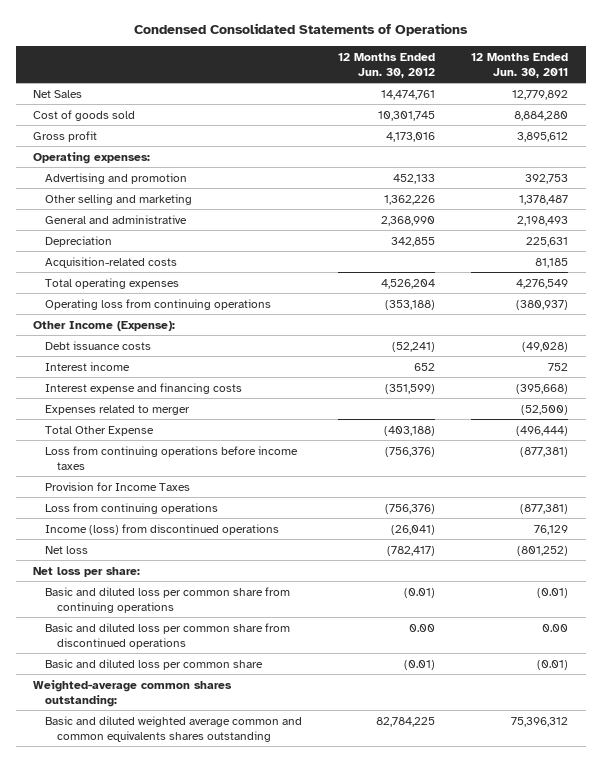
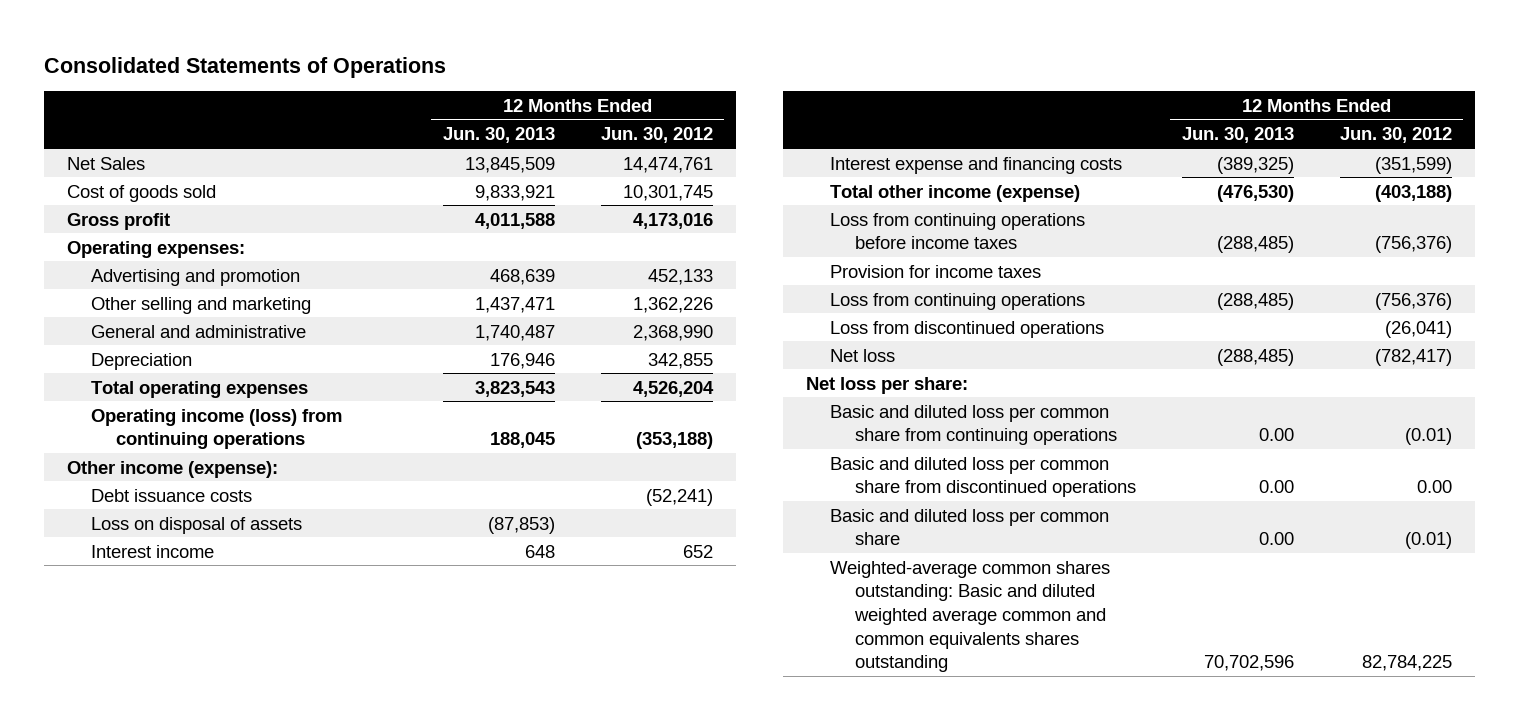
[133,23,468,37] Condensed Consolidated Statements of Operations -> [43,56,446,78] Consolidated Statements of Operations
[470,53,568,78] 12 Months Ended Jun. 30, 2011 -> none
none -> [442,127,555,144] Jun. 30, 2013
[45,256,178,268] Acquisition-related costs -> none
[45,298,272,310] Operating loss from continuing operations -> [91,408,343,450] Operating income (loss) from continuing operations
[33,320,176,331] Other Income (Expense): -> [66,460,278,478] Other income (expense):
none -> [91,516,303,534] Loss on disposal of assets
[45,404,191,415] Expenses related to merger -> none
[45,425,155,436] Total Other Expense -> [830,184,1081,202] Total other income (expense)
[45,481,191,491] Provision for Income Taxes -> [830,264,1042,278] Provision for income taxes
[45,523,280,535] Income (loss) from discontinued operations -> [830,320,1105,338] Loss from discontinued operations
[33,679,233,707] Weighted-average common shares outstanding: -> none
[45,715,303,742] Basic and diluted weighted average common and common equivalents shares outstanding -> [830,560,1111,673] Weighted-average common shares outstanding: Basic and diluted weighted average common and common equivalents shares outstanding

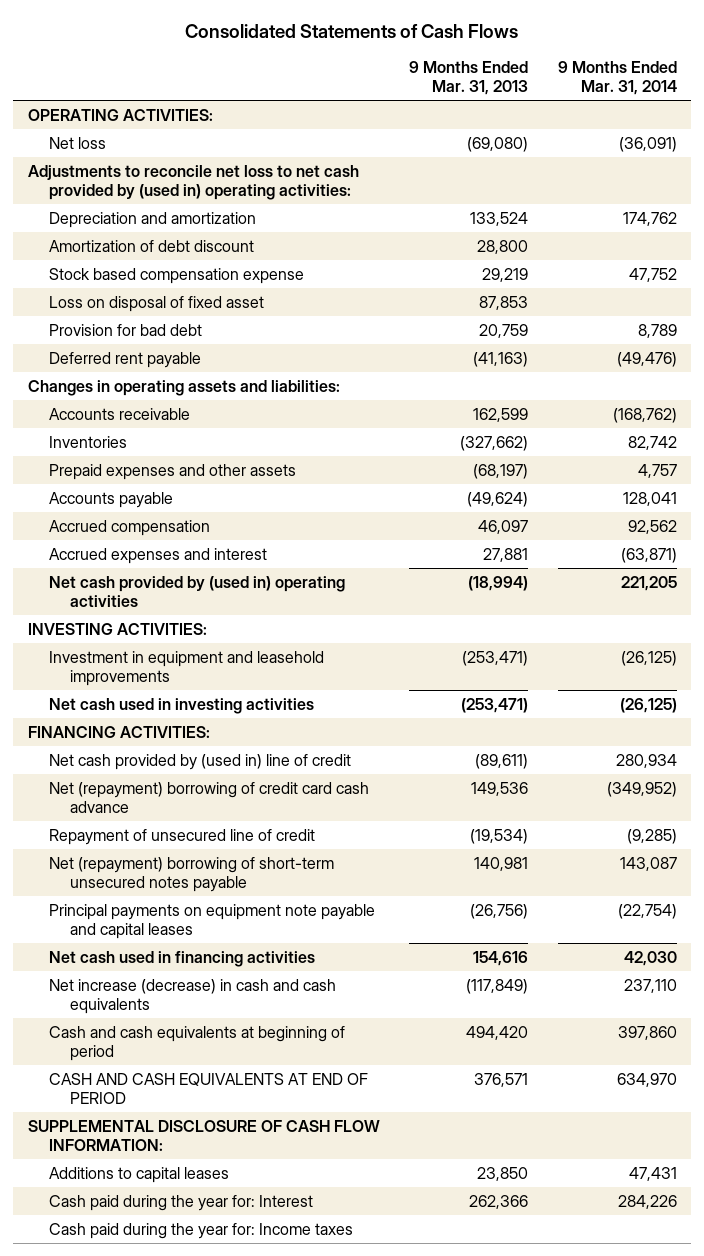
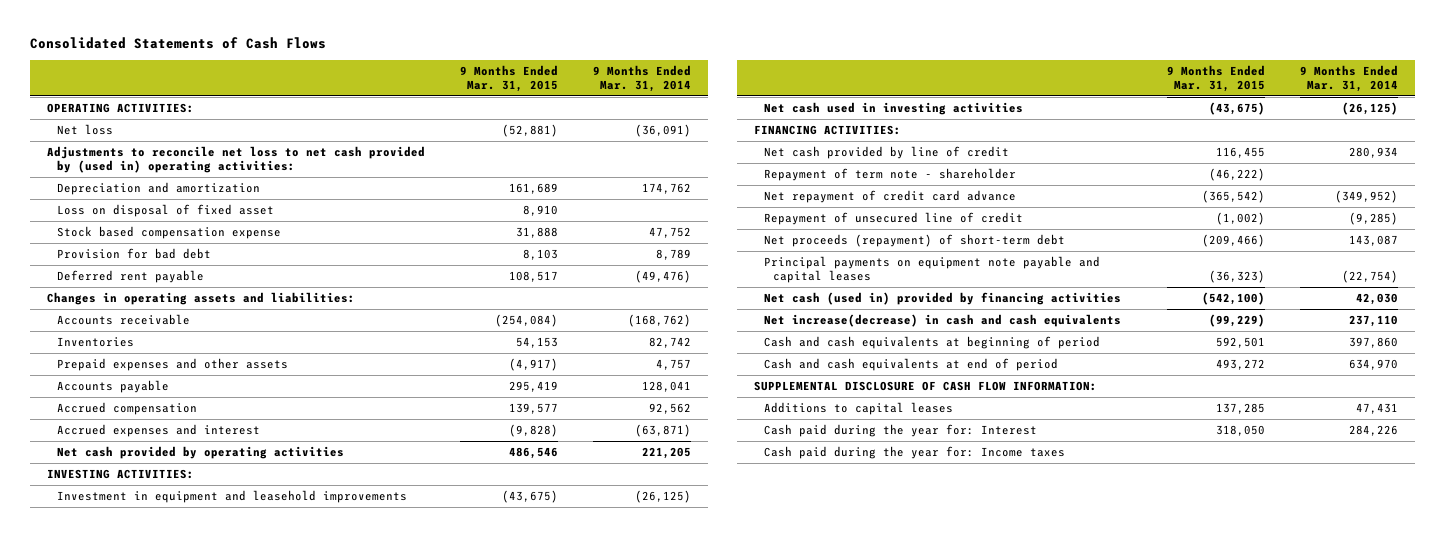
[409,61,529,96] 9 Months Ended Mar. 31, 2013 -> none
none -> [460,65,559,92] 9 Months Ended Mar. 31, 2015
[48,239,254,252] Amortization of debt discount -> none
[48,267,304,284] Stock based compensation expense -> [56,226,281,240] Stock based compensation expense
[48,575,345,607] Net cash provided by (used in) operating activities -> [56,446,344,460] Net cash provided by operating activities
[48,753,351,770] Net cash provided by (used in) line of credit -> [763,146,1009,160] Net cash provided by line of credit
none -> [763,168,1016,182] Repayment of term note - shareholder
[48,781,369,813] Net (repayment) borrowing of credit card cash advance -> [763,190,1016,204] Net repayment of credit card advance
[48,856,334,892] Net (repayment) borrowing of short-term unsecured notes payable -> [763,234,1065,248] Net proceeds (repayment) of short-term debt
[48,950,315,967] Net cash used in financing activities -> [763,292,1121,306] Net cash (used in) provided by financing activities
[48,978,336,1014] Net increase (decrease) in cash and cash equivalents -> [763,314,1121,328] Net increase(decrease) in cash and cash equivalents
[48,1072,368,1104] CASH AND CASH EQUIVALENTS AT END OF PERIOD -> [763,358,1058,372] Cash and cash equivalents at end of period

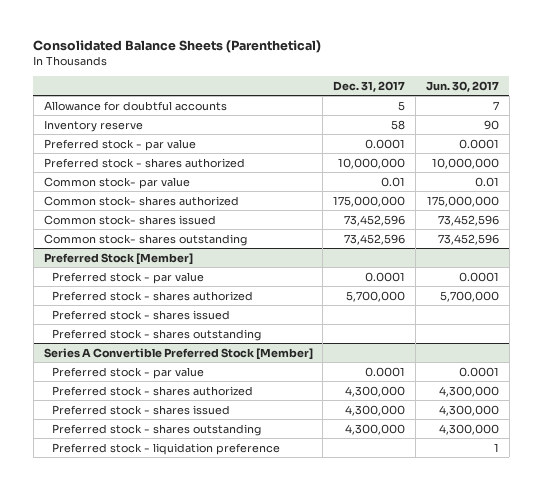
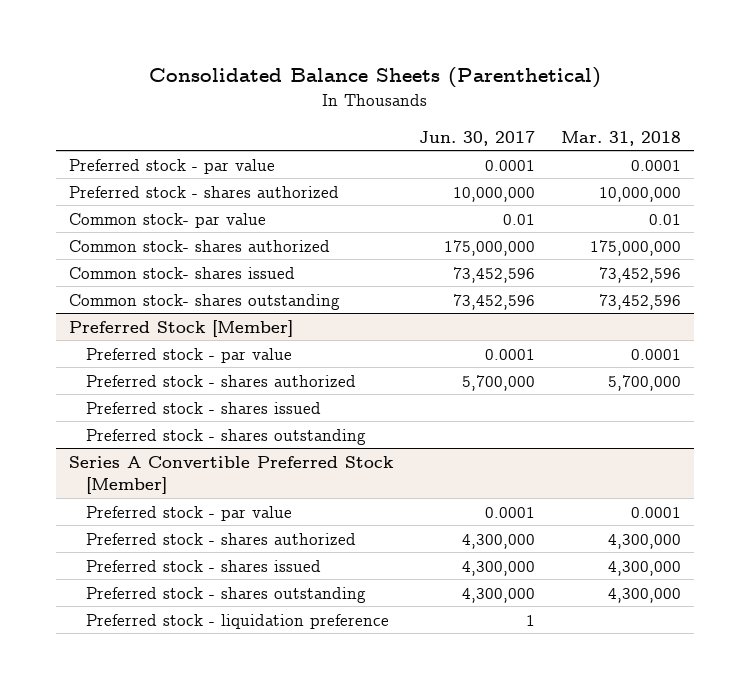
[333,80,406,92] Dec. 31, 2017 -> none
none -> [561,130,682,146] Mar. 31, 2018
[43,100,227,111] Allowance for doubtful accounts -> none
[43,119,143,132] Inventory reserve -> none

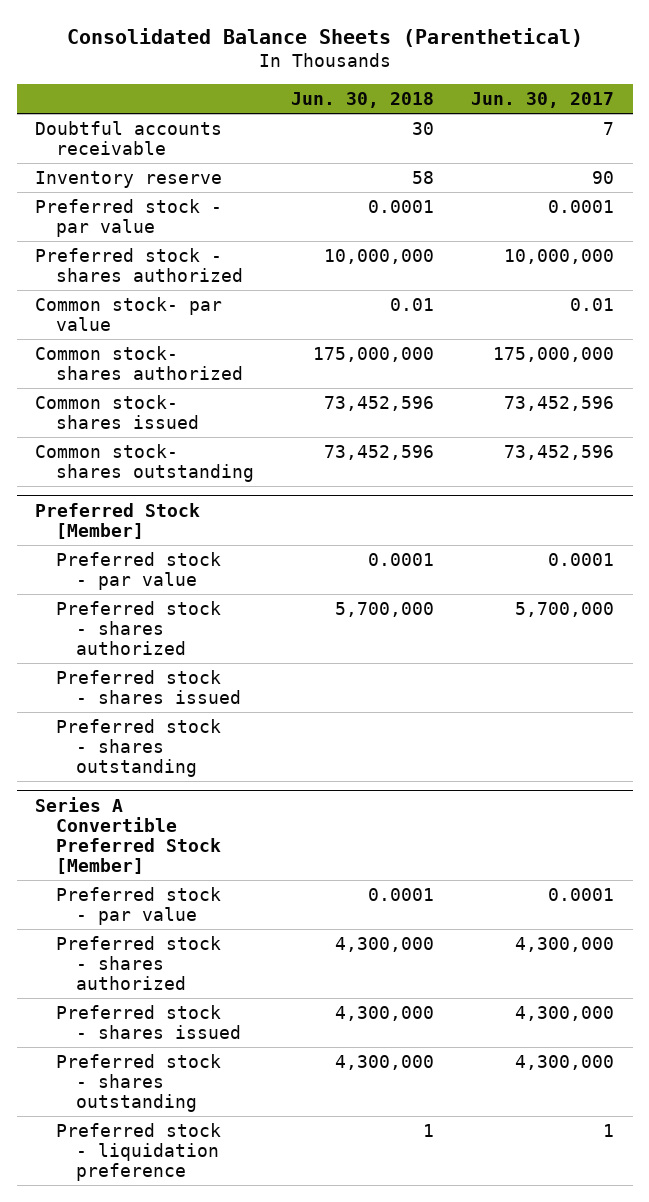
[561,130,682,146] Mar. 31, 2018 -> none
none -> [290,92,434,109] Jun. 30, 2018
none -> [35,120,223,155] Doubtful accounts receivable
none -> [35,170,223,188] Inventory reserve

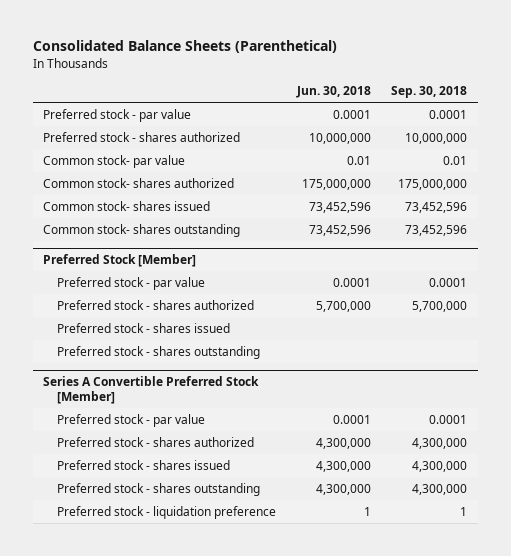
[471,92,615,109] Jun. 30, 2017 -> none
none -> [391,86,468,99] Sep. 30, 2018
[35,120,223,155] Doubtful accounts receivable -> none
[35,170,223,188] Inventory reserve -> none

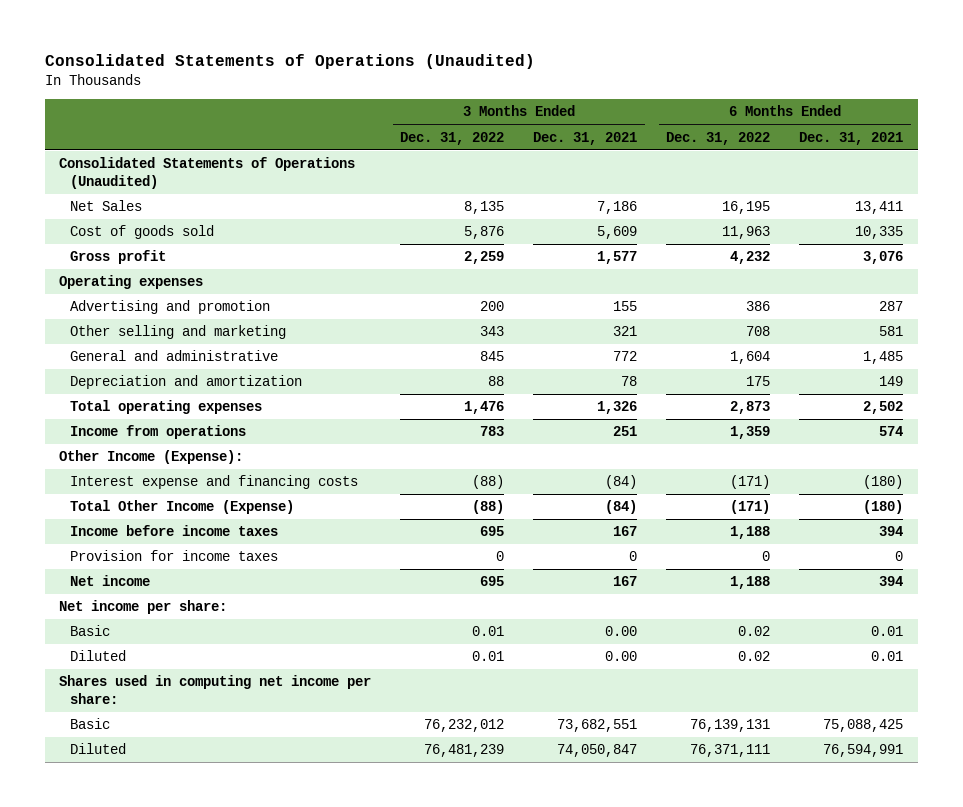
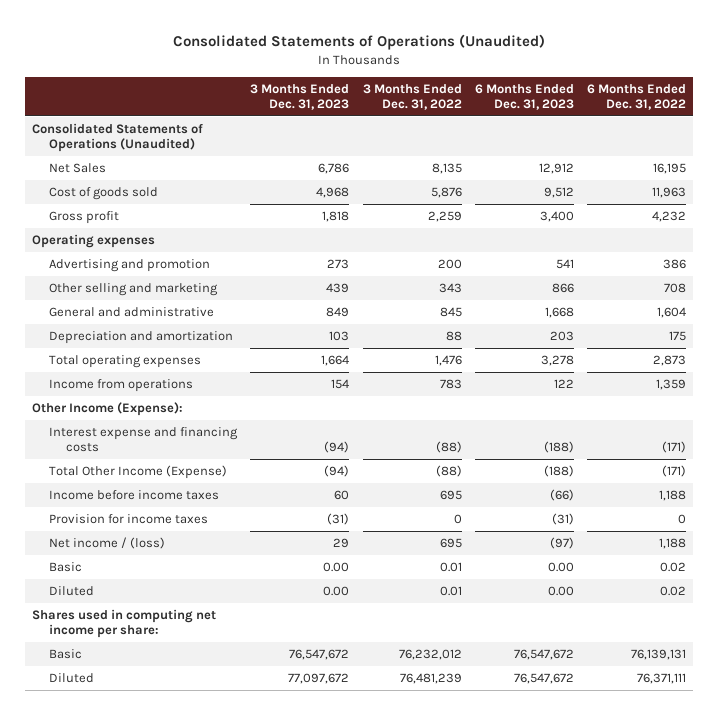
[533,131,638,145] Dec. 31, 2021 -> none
[799,131,904,145] Dec. 31, 2021 -> none
none -> [250,83,350,111] 3 Months Ended Dec. 31, 2023
none -> [474,83,574,111] 6 Months Ended Dec. 31, 2023
[59,600,228,615] Net income per share: -> none
[70,575,151,587] Net income -> [49,536,166,549] Net income / (loss)

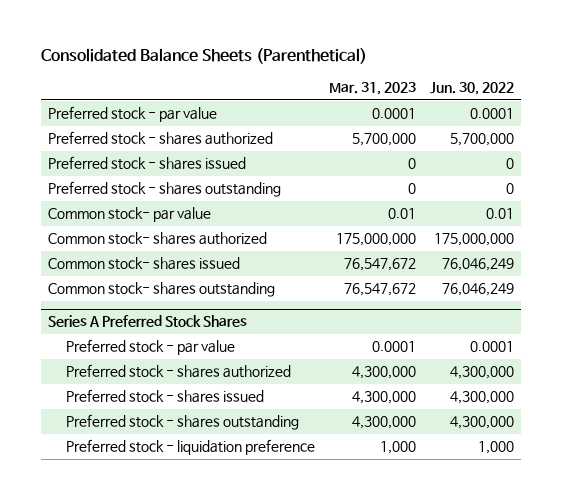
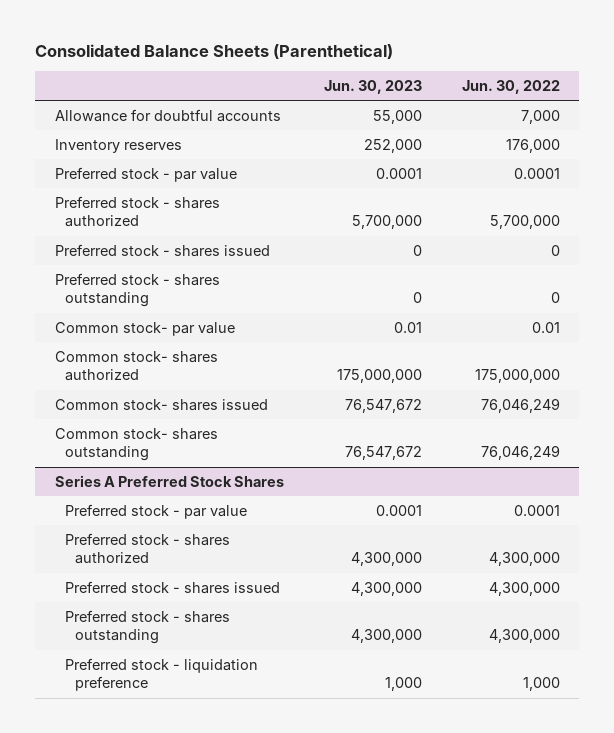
[329,82,417,96] Mar. 31, 2023 -> none
none -> [323,79,422,94] Jun. 30, 2023
none -> [54,108,281,122] Allowance for doubtful accounts
none -> [54,138,182,153] Inventory reserves

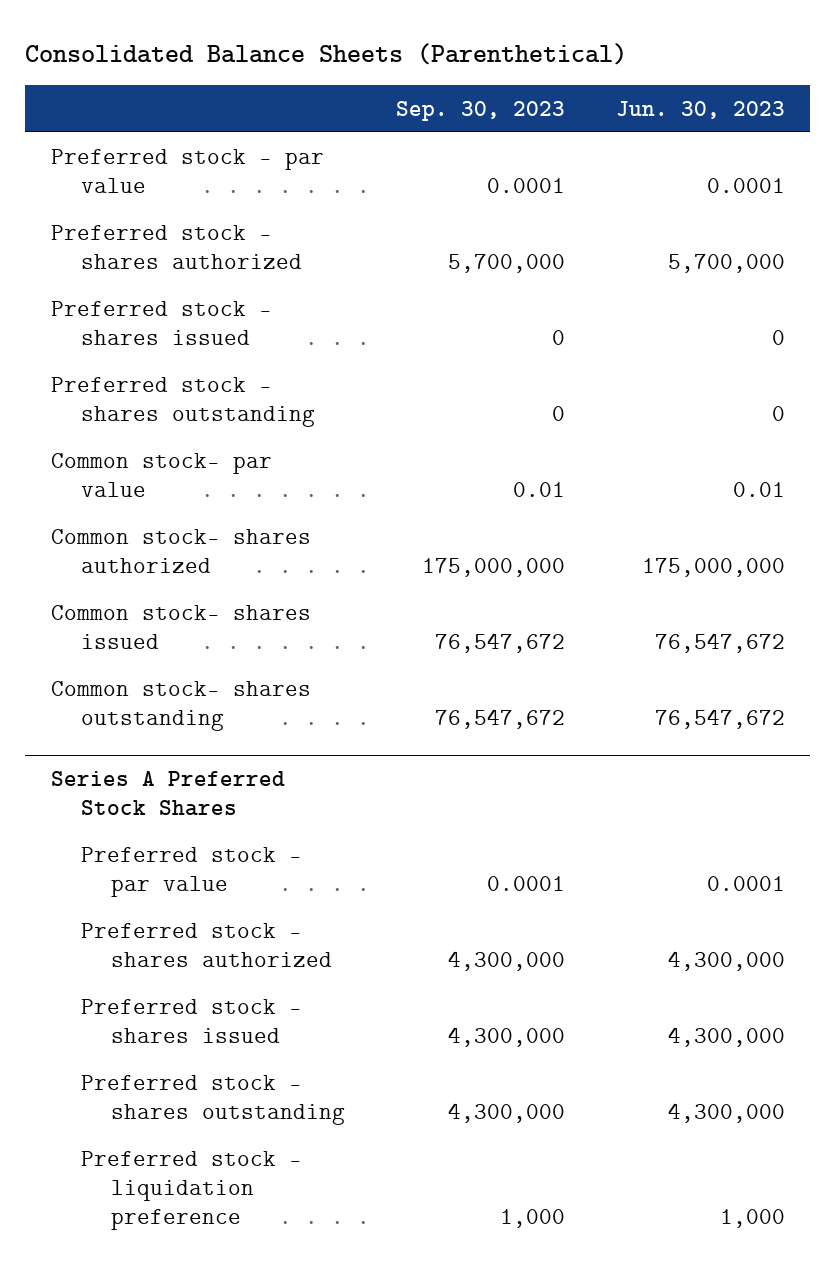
[461,79,560,94] Jun. 30, 2022 -> none
none -> [395,100,565,121] Sep. 30, 2023
[54,108,281,122] Allowance for doubtful accounts -> none
[54,138,182,153] Inventory reserves -> none

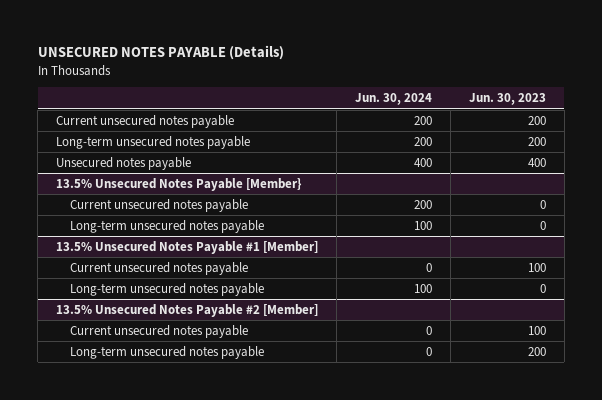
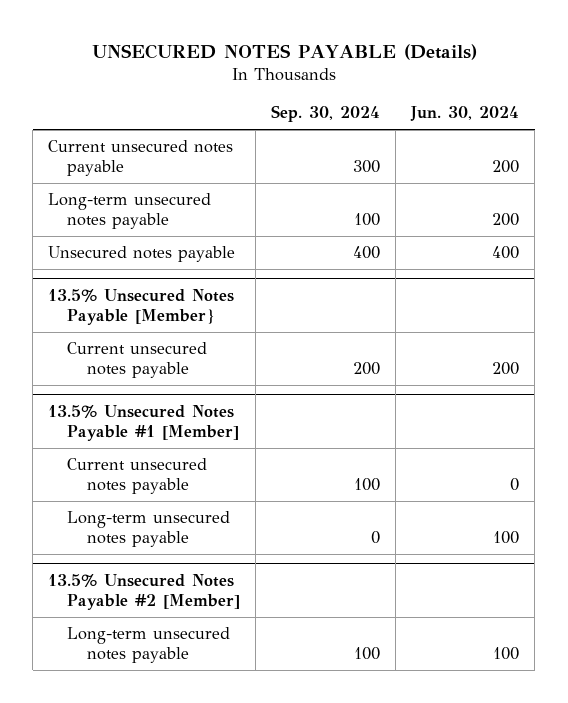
[468,93,546,106] Jun. 30, 2023 -> none
none -> [271,105,381,123] Sep. 30, 2024
[69,219,264,233] Long-term unsecured notes payable -> none
[69,324,248,338] Current unsecured notes payable -> none
[425,346,432,356] 0 -> [493,646,520,660] 100

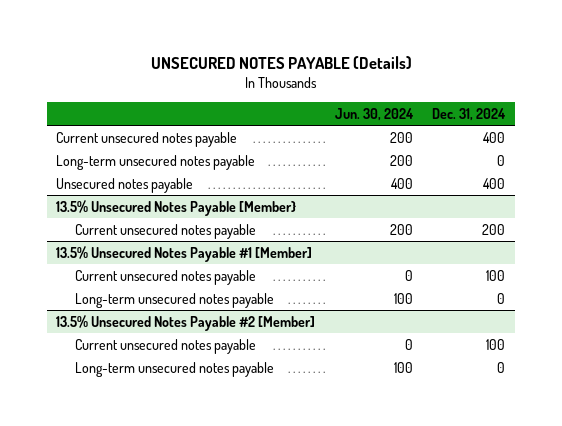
[271,105,381,123] Sep. 30, 2024 -> none
none -> [432,107,507,121] Dec. 31, 2024
none -> [74,338,256,354] Current unsecured notes payable

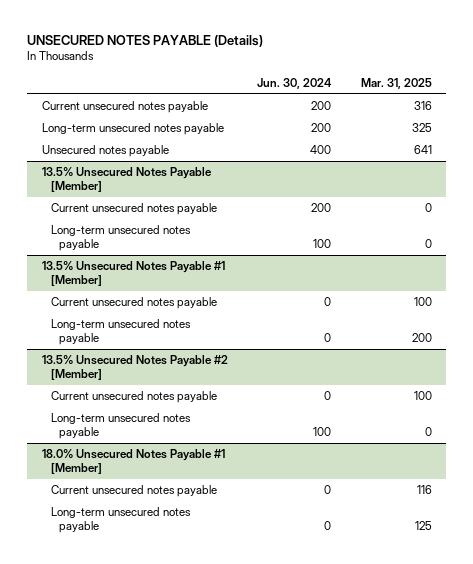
[432,107,507,121] Dec. 31, 2024 -> none
none -> [360,78,432,90] Mar. 31, 2025
[56,199,297,216] 13.5% Unsecured Notes Payable [Member} -> [41,167,212,193] 13.5% Unsecured Notes Payable [Member]
none -> [50,225,191,252] Long-term unsecured notes payable
[393,292,413,304] 100 -> [324,333,332,343] 0
none -> [41,449,225,475] 18.0% Unsecured Notes Payable #1 [Member]
none -> [50,485,217,498] Current unsecured notes payable
none -> [50,507,191,534] Long-term unsecured notes payable

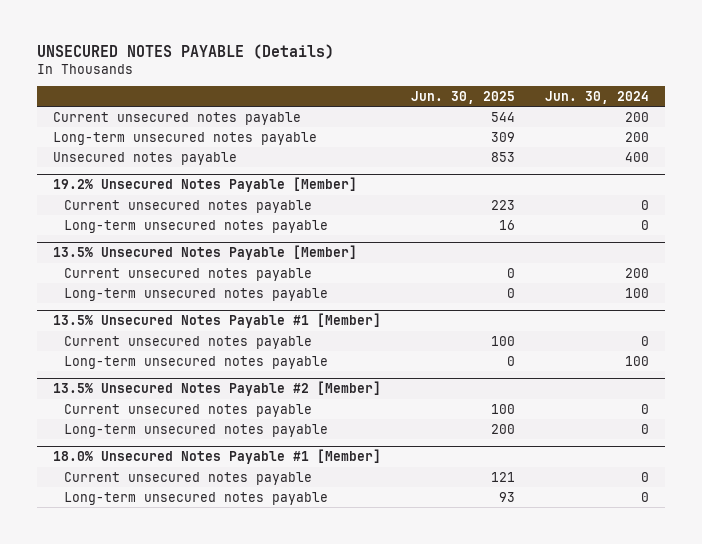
[360,78,432,90] Mar. 31, 2025 -> none
none -> [410,90,515,104] Jun. 30, 2025
none -> [52,177,357,193] 19.2% Unsecured Notes Payable [Member]
none -> [63,199,312,213] Current unsecured notes payable
none -> [63,219,328,233] Long-term unsecured notes payable
[324,333,332,343] 0 -> [625,355,650,366] 100
[313,427,332,437] 100 -> [641,423,650,434] 0

